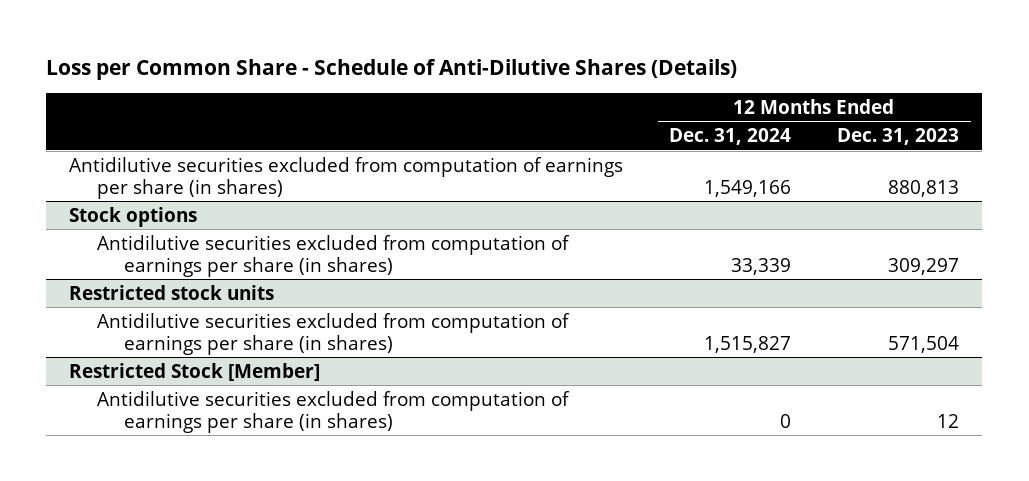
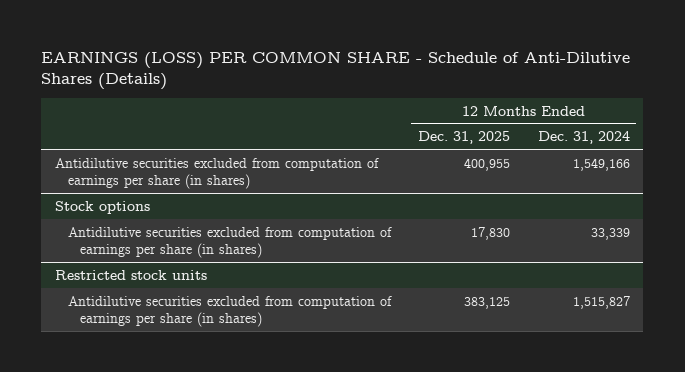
[46,58,738,80] Loss per Common Share - Schedule of Anti-Dilutive Shares (Details) -> [41,51,631,91] EARNINGS (LOSS) PER COMMON SHARE - Schedule of Anti-Dilutive Shares (Details)
[837,128,960,146] Dec. 31, 2023 -> none
none -> [418,131,511,145] Dec. 31, 2025
[69,362,321,381] Restricted Stock [Member] -> none
[96,390,570,433] Antidilutive securities excluded from computation of earnings per share (in shares) -> none

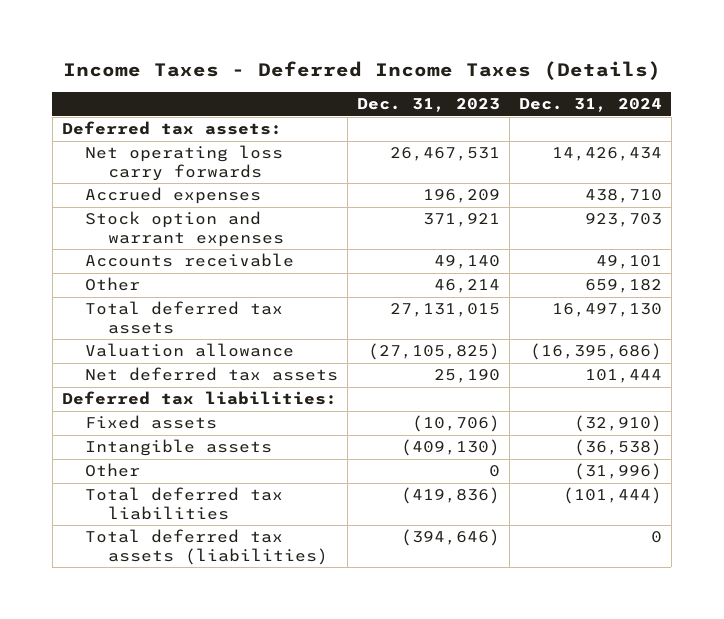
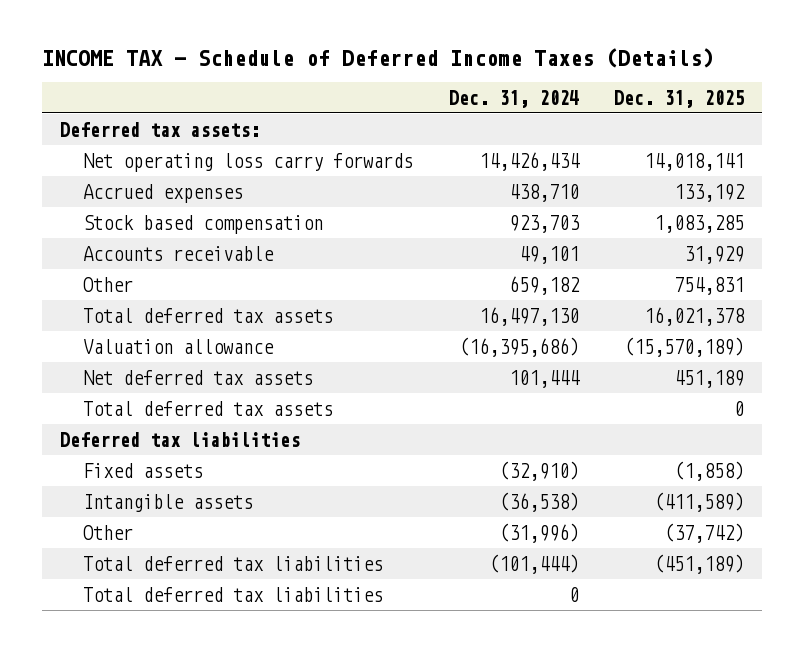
[62,61,661,81] Income Taxes - Deferred Income Taxes (Details) -> [41,48,714,69] INCOME TAX - Schedule of Deferred Income Taxes (Details)
[356,98,500,113] Dec. 31, 2023 -> none
none -> [614,89,745,108] Dec. 31, 2025
[84,211,284,247] Stock option and warrant expenses -> [82,214,323,234] Stock based compensation
none -> [82,400,333,416] Total deferred tax assets
[61,391,337,406] Deferred tax liabilities: -> [59,431,300,447] Deferred tax liabilities
[84,529,328,565] Total deferred tax assets (liabilities) -> [82,586,383,602] Total deferred tax liabilities

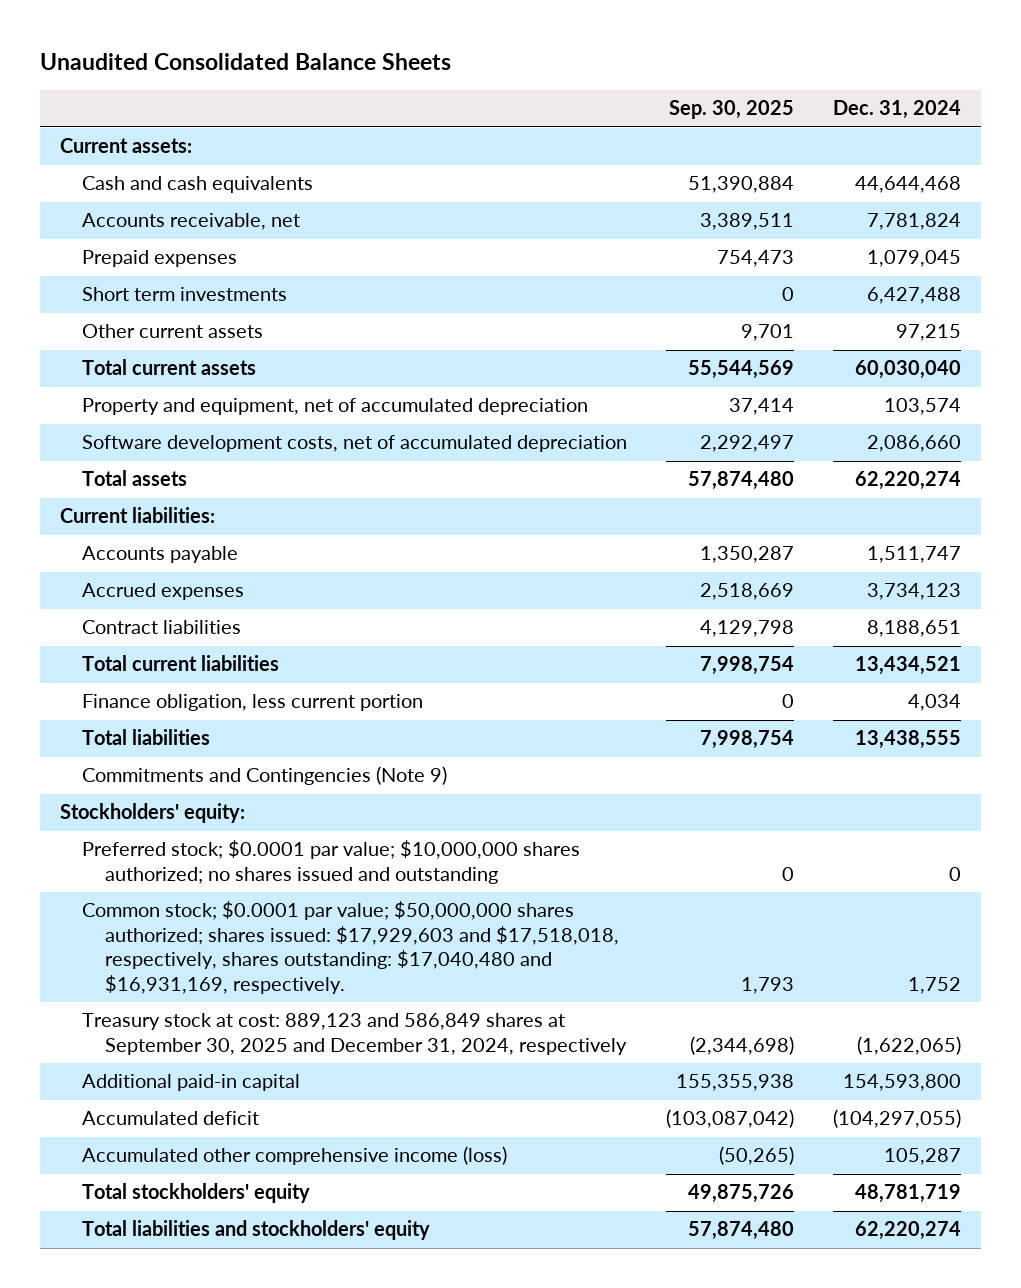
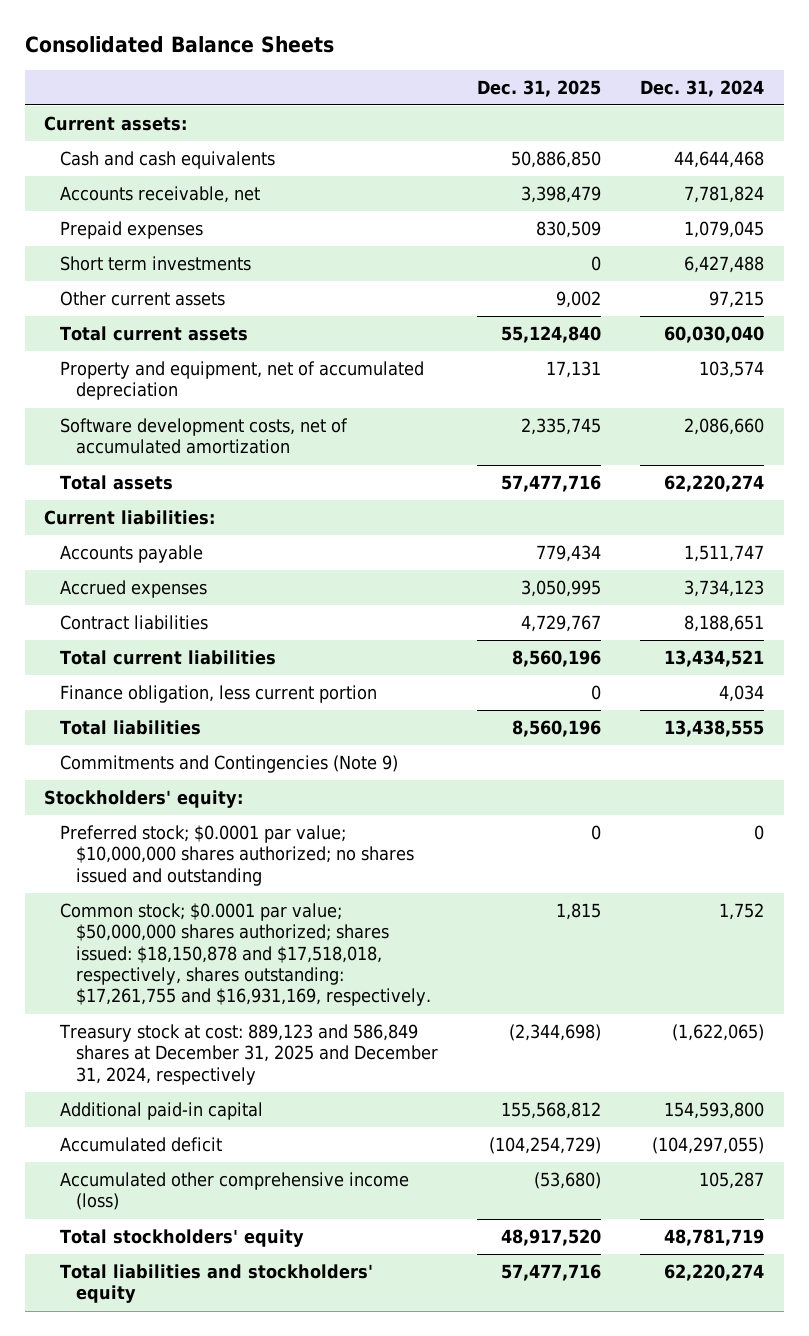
[40,53,452,71] Unaudited Consolidated Balance Sheets -> [24,35,334,53] Consolidated Balance Sheets
[669,100,795,120] Sep. 30, 2025 -> none
none -> [477,79,602,97] Dec. 31, 2025
[82,435,628,453] Software development costs, net of accumulated depreciation -> [60,418,349,455] Software development costs, net of accumulated amortization
[82,901,619,994] Common stock; $0.0001 par value; $50,000,000 shares authorized; shares issued: $17,929,603 and $17,518,018, respectively, shares outstanding: $17,040,480 and $16,931,169, respectively. -> [60,903,432,1007] Common stock; $0.0001 par value; $50,000,000 shares authorized; shares issued: $18,150,878 and $17,518,018, respectively, shares outstanding: $17,261,755 and $16,931,169, respectively.
[82,1013,627,1055] Treasury stock at cost: 889,123 and 586,849 shares at September 30, 2025 and December 31, 2024, respectively -> [59,1024,439,1085] Treasury stock at cost: 889,123 and 586,849 shares at December 31, 2025 and December 31, 2024, respectively

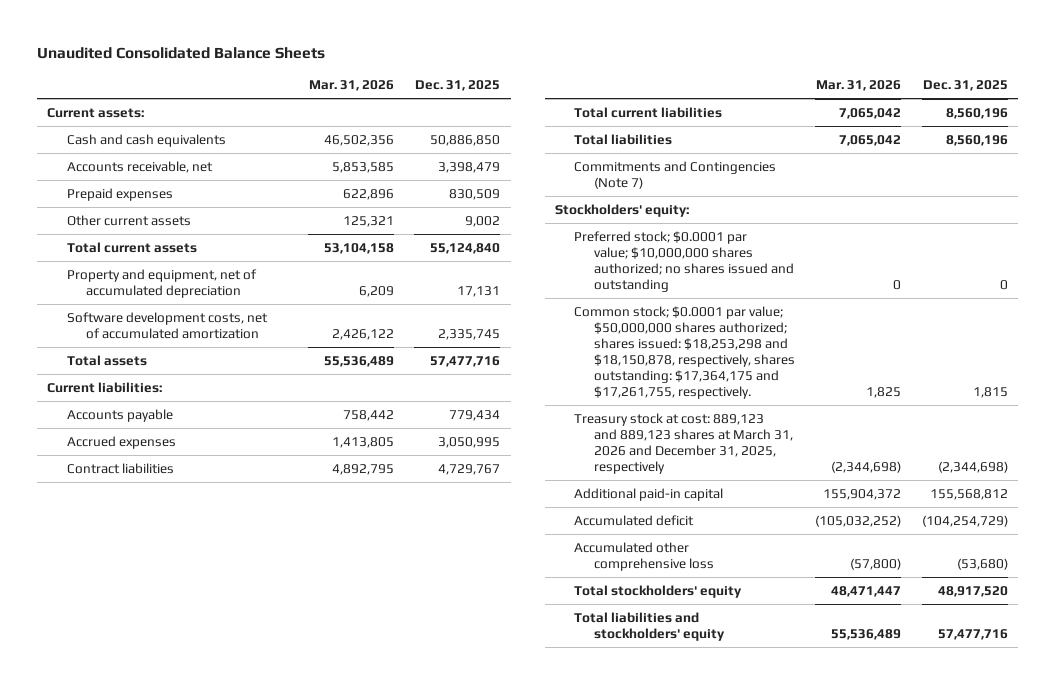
[24,35,334,53] Consolidated Balance Sheets -> [36,47,325,60] Unaudited Consolidated Balance Sheets
[640,79,765,97] Dec. 31, 2024 -> none
none -> [308,80,394,92] Mar. 31, 2026
[60,256,252,272] Short term investments -> none
[60,685,378,704] Finance obligation, less current portion -> none
[60,755,399,774] Commitments and Contingencies (Note 9) -> [574,160,777,189] Commitments and Contingencies (Note 7)
[60,903,432,1007] Common stock; $0.0001 par value; $50,000,000 shares authorized; shares issued: $18,150,878 and $17,518,018, respectively, shares outstanding: $17,261,755 and $16,931,169, respectively. -> [574,305,795,400] Common stock; $0.0001 par value; $50,000,000 shares authorized; shares issued: $18,253,298 and $18,150,878, respectively, shares outstanding: $17,364,175 and $17,261,755, respectively.
[59,1024,439,1085] Treasury stock at cost: 889,123 and 586,849 shares at December 31, 2025 and December 31, 2024, respectively -> [574,412,793,474] Treasury stock at cost: 889,123 and 889,123 shares at March 31, 2026 and December 31, 2025, respectively
[60,1172,410,1211] Accumulated other comprehensive income (loss) -> [574,541,714,571] Accumulated other comprehensive loss

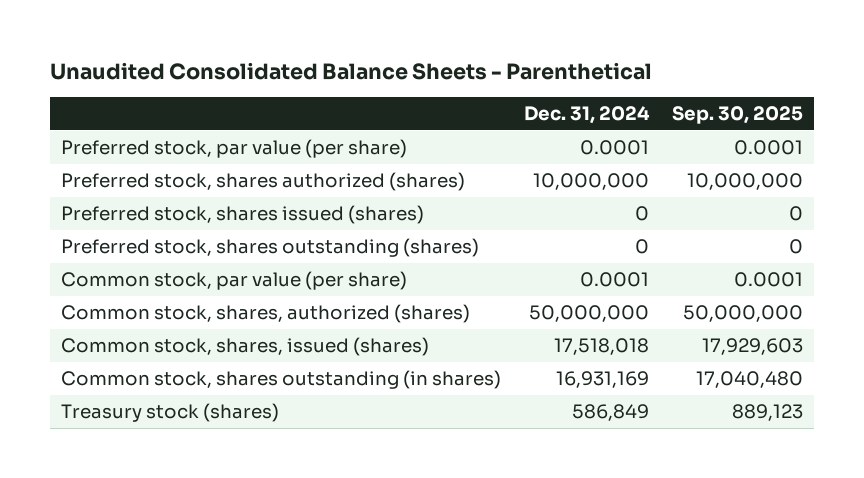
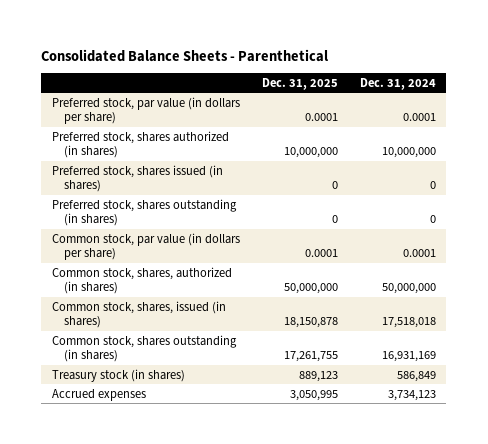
[49,61,652,80] Unaudited Consolidated Balance Sheets - Parenthetical -> [41,48,329,62] Consolidated Balance Sheets - Parenthetical
[671,106,803,125] Sep. 30, 2025 -> none
none -> [261,77,338,90] Dec. 31, 2025
[61,139,408,159] Preferred stock, par value (per share) -> [52,96,241,125] Preferred stock, par value (in dollars per share)
[61,172,466,192] Preferred stock, shares authorized (shares) -> [52,130,230,159] Preferred stock, shares authorized (in shares)
[61,205,425,225] Preferred stock, shares issued (shares) -> [52,164,224,193] Preferred stock, shares issued (in shares)
[61,238,480,258] Preferred stock, shares outstanding (shares) -> [52,198,238,227] Preferred stock, shares outstanding (in shares)
[61,271,408,291] Common stock, par value (per share) -> [52,232,241,261] Common stock, par value (in dollars per share)
[61,304,471,324] Common stock, shares, authorized (shares) -> [52,266,233,295] Common stock, shares, authorized (in shares)
[61,337,430,357] Common stock, shares, issued (shares) -> [52,300,227,329] Common stock, shares, issued (in shares)
[61,403,280,423] Treasury stock (shares) -> [52,368,186,382] Treasury stock (in shares)
none -> [52,388,147,401] Accrued expenses

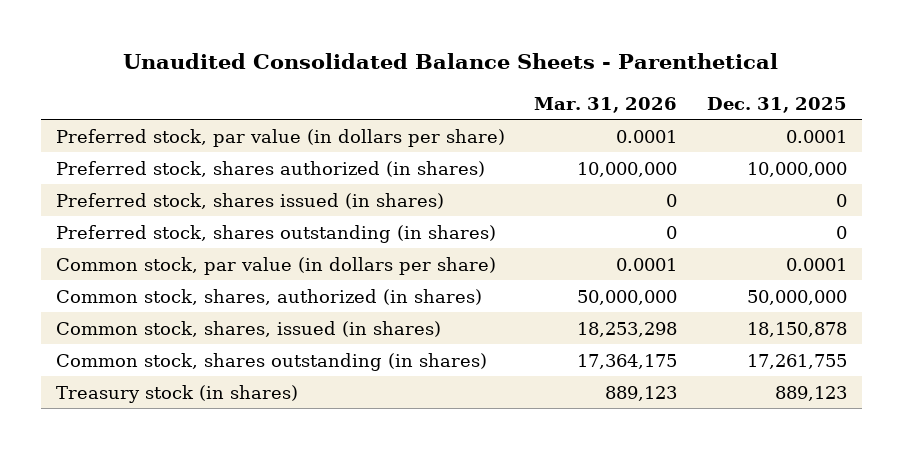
[41,48,329,62] Consolidated Balance Sheets - Parenthetical -> [123,52,779,69] Unaudited Consolidated Balance Sheets - Parenthetical
[359,77,436,90] Dec. 31, 2024 -> none
none -> [534,96,678,113] Mar. 31, 2026
[52,388,147,401] Accrued expenses -> none

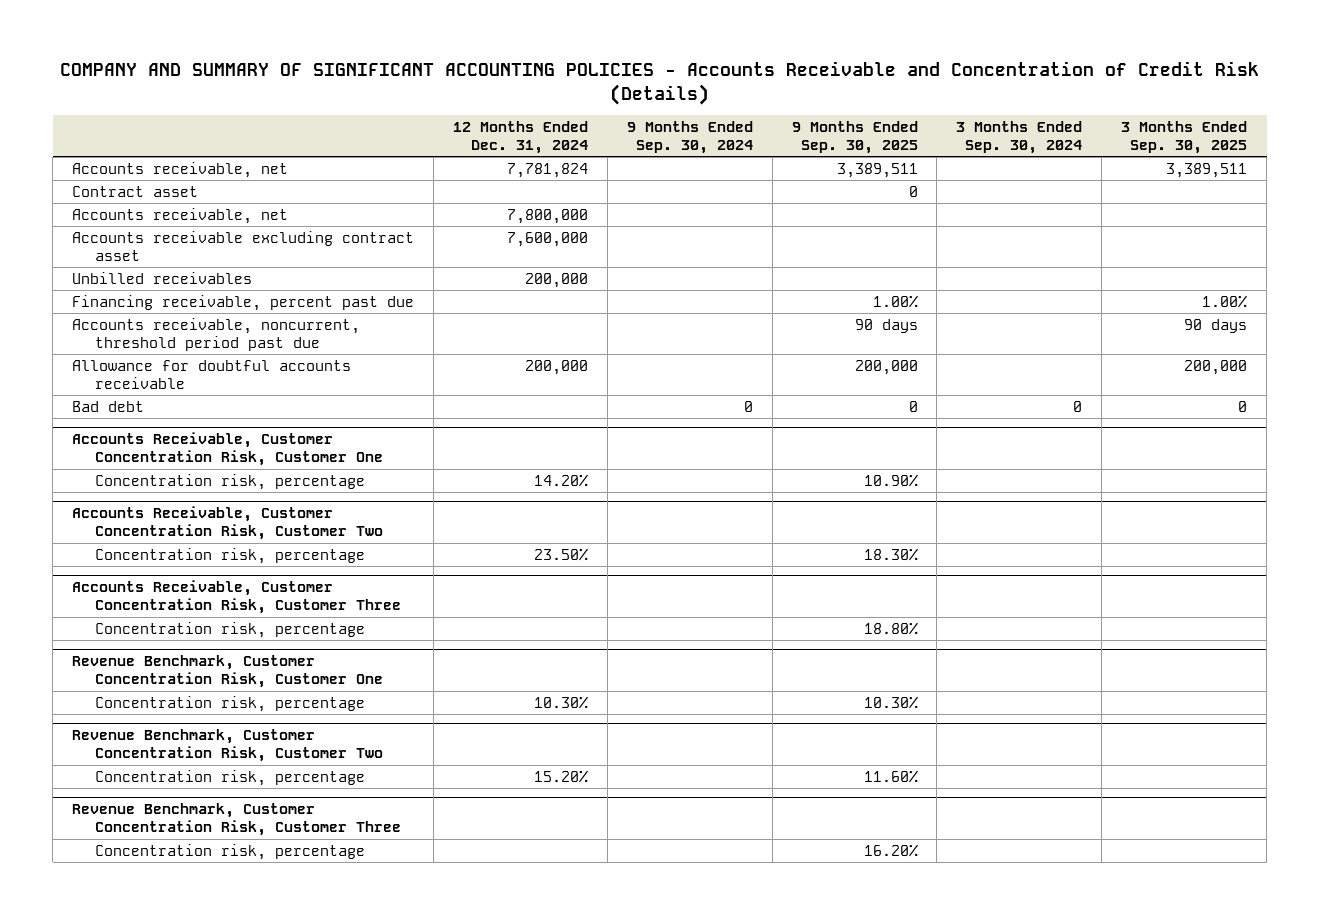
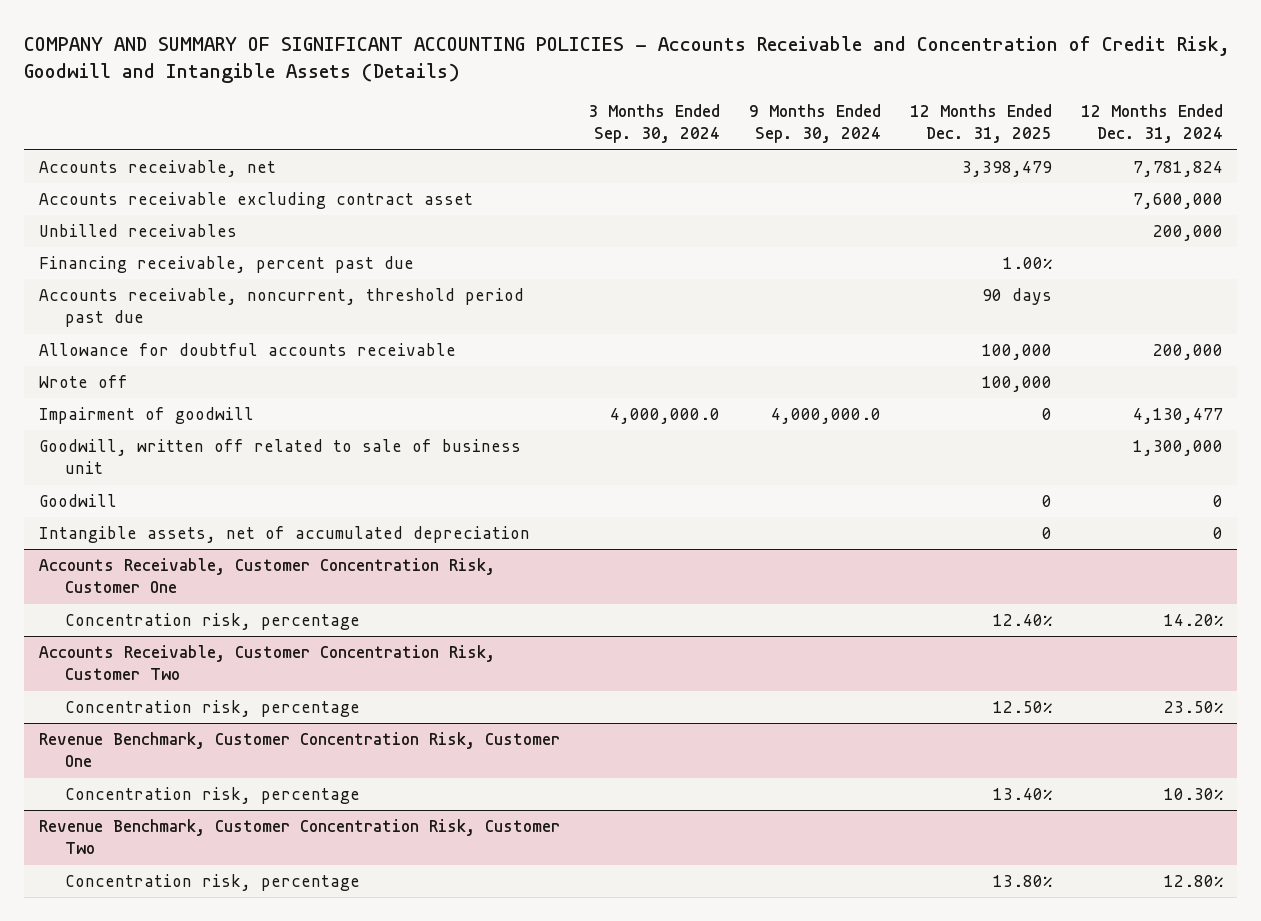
[59,61,1259,105] COMPANY AND SUMMARY OF SIGNIFICANT ACCOUNTING POLICIES - Accounts Receivable and Concentration of Credit Risk (Details) -> [24,36,1231,83] COMPANY AND SUMMARY OF SIGNIFICANT ACCOUNTING POLICIES - Accounts Receivable and Concentration of Credit Risk, Goodwill and Intangible Assets (Details)
[791,120,918,154] 9 Months Ended Sep. 30, 2025 -> none
[1121,120,1248,154] 3 Months Ended Sep. 30, 2025 -> none
none -> [909,104,1052,144] 12 Months Ended Dec. 31, 2025
[72,185,199,197] Contract asset -> none
[72,207,289,224] Accounts receivable, net -> none
[72,400,145,412] Bad debt -> none
none -> [38,375,128,389] Wrote off
none -> [38,407,254,425] Impairment of goodwill
none -> [38,439,521,475] Goodwill, written off related to sale of business unit
none -> [38,494,117,508] Goodwill
none -> [38,526,530,544] Intangible assets, net of accumulated depreciation
[72,579,402,615] Accounts Receivable, Customer Concentration Risk, Customer Three -> none
[95,621,366,638] Concentration risk, percentage -> none
[72,802,402,837] Revenue Benchmark, Customer Concentration Risk, Customer Three -> none
[95,843,366,860] Concentration risk, percentage -> none
[533,769,588,783] 15.20% -> [1163,875,1223,888] 12.80%

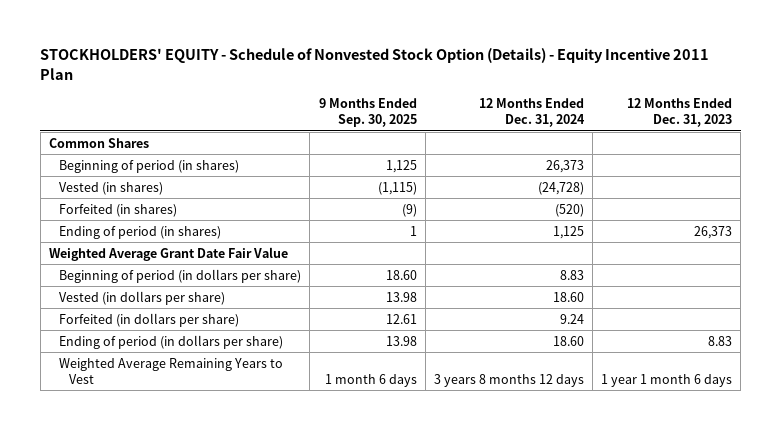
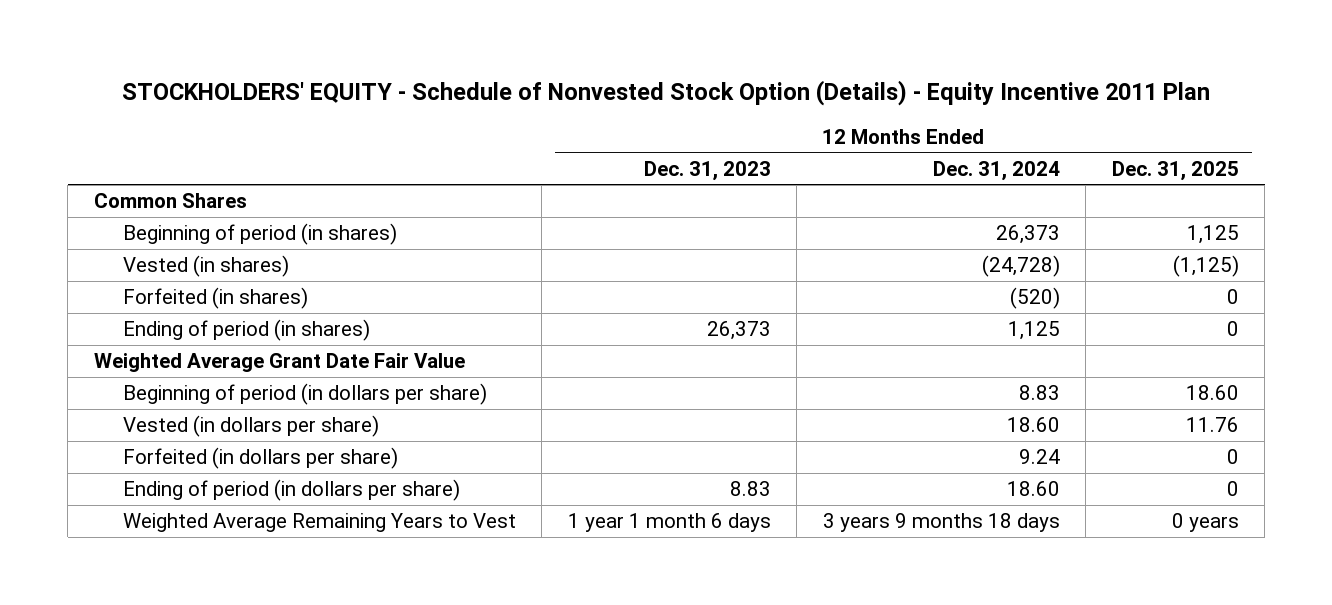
[318,98,417,128] 9 Months Ended Sep. 30, 2025 -> none
none -> [1111,160,1239,181] Dec. 31, 2025
[433,373,584,387] 3 years 8 months 12 days -> [822,513,1060,533] 3 years 9 months 18 days

